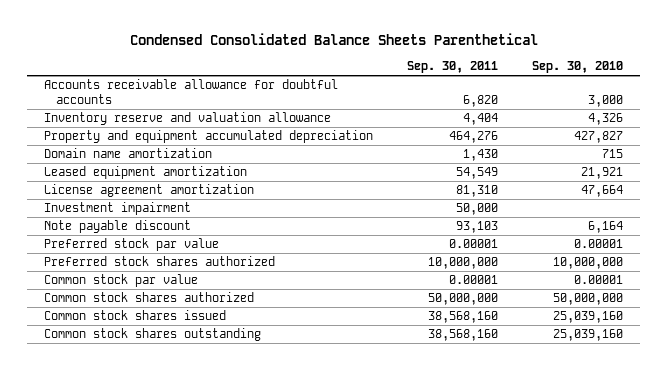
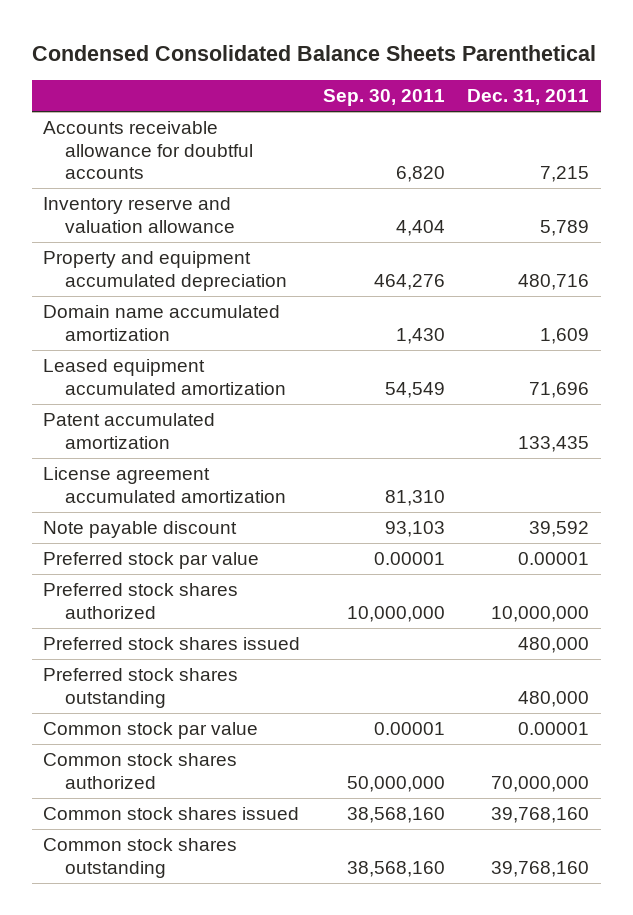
[532,61,624,74] Sep. 30, 2010 -> none
none -> [467,89,590,106] Dec. 31, 2011
[44,202,192,216] Investment impairment -> none
[44,148,213,159] Domain name amortization -> [43,305,281,341] Domain name accumulated amortization
[44,166,248,180] Leased equipment amortization -> [43,359,286,395] Leased equipment accumulated amortization
none -> [43,413,216,449] Patent accumulated amortization
[44,184,255,198] License agreement amortization -> [43,467,286,503] License agreement accumulated amortization
none -> [43,637,301,651] Preferred stock shares issued
none -> [43,668,239,708] Preferred stock shares outstanding

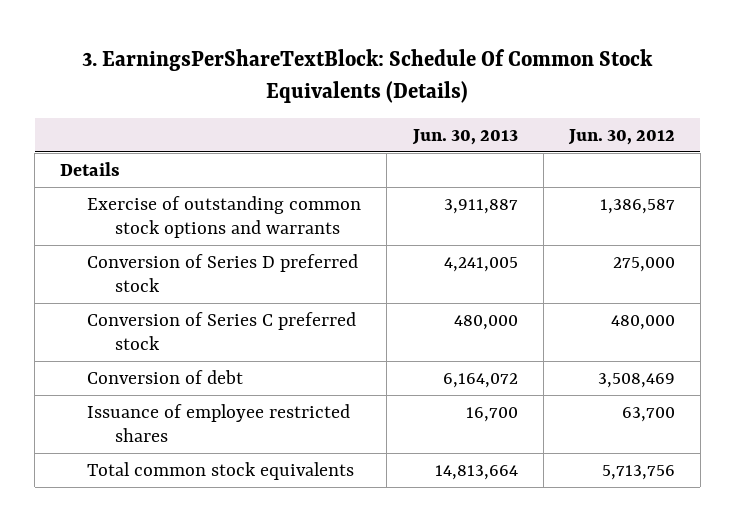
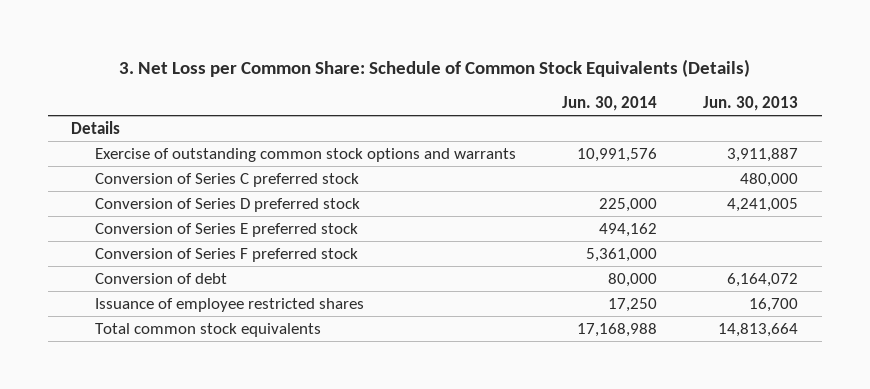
[82,49,654,103] 3. EarningsPerShareTextBlock: Schedule Of Common Stock Equivalents (Details) -> [118,58,750,77] 3. Net Loss per Common Share: Schedule of Common Stock Equivalents (Details)
[567,128,675,145] Jun. 30, 2012 -> none
none -> [562,96,658,112] Jun. 30, 2014
[87,253,359,292] Conversion of Series D preferred stock -> [95,197,361,212] Conversion of Series D preferred stock
none -> [95,222,359,237] Conversion of Series E preferred stock
none -> [95,247,359,262] Conversion of Series F preferred stock

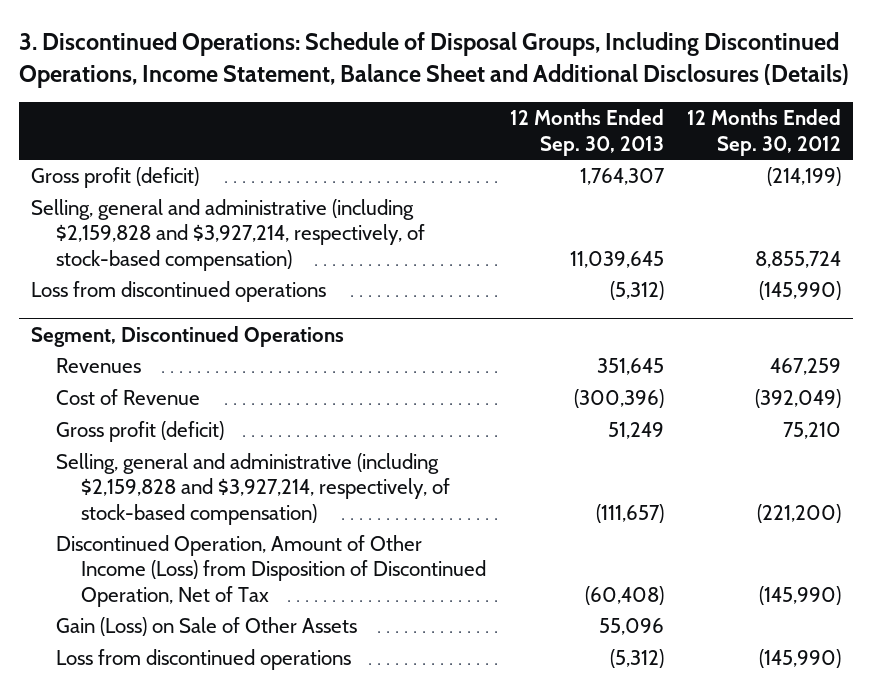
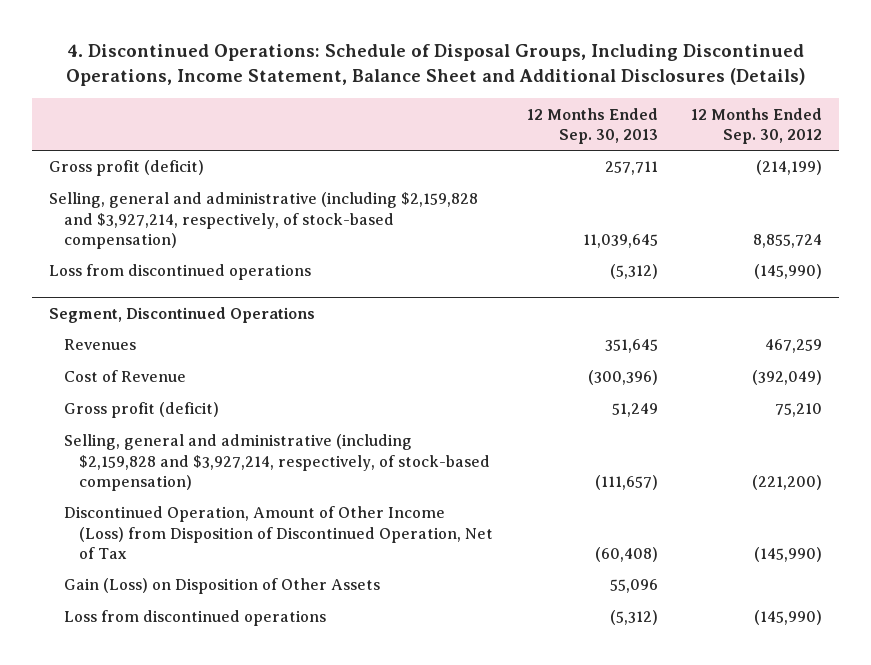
[18,32,849,89] 3. Discontinued Operations: Schedule of Disposal Groups, Including Discontinued Operations, Income Statement, Balance Sheet and Additional Disclosures (Details) -> [65,44,806,87] 4. Discontinued Operations: Schedule of Disposal Groups, Including Discontinued Operations, Income Statement, Balance Sheet and Additional Disclosures (Details)
[579,167,665,185] 1,764,307 -> [604,161,658,176] 257,711
[55,616,357,636] Gain (Loss) on Sale of Other Assets -> [63,578,380,595] Gain (Loss) on Disposition of Other Assets

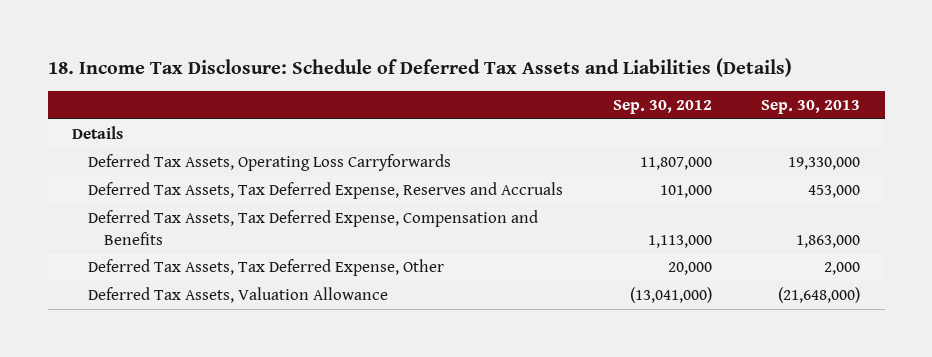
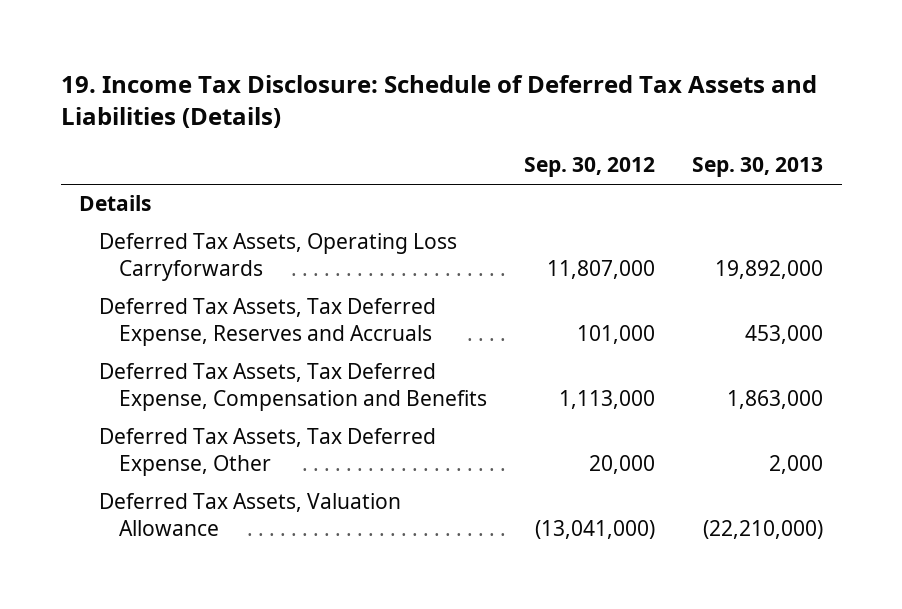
[47,57,792,77] 18. Income Tax Disclosure: Schedule of Deferred Tax Assets and Liabilities (Details) -> [60,75,817,129] 19. Income Tax Disclosure: Schedule of Deferred Tax Assets and Liabilities (Details)
[788,157,861,171] 19,330,000 -> [715,260,824,280] 19,892,000
[778,287,861,304] (21,648,000) -> [703,520,824,540] (22,210,000)

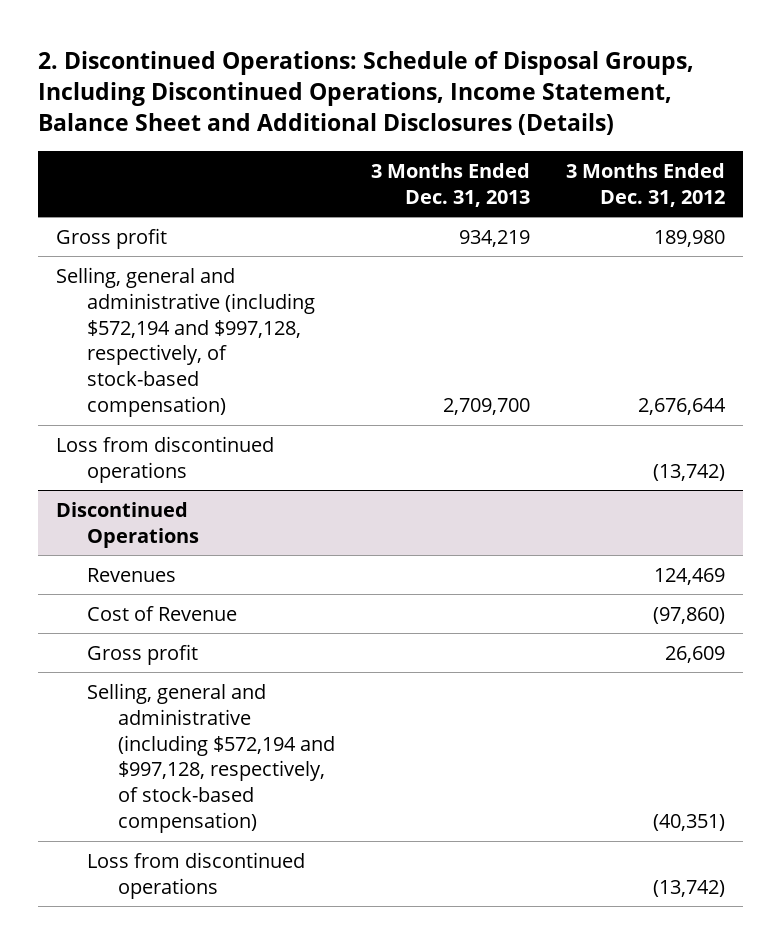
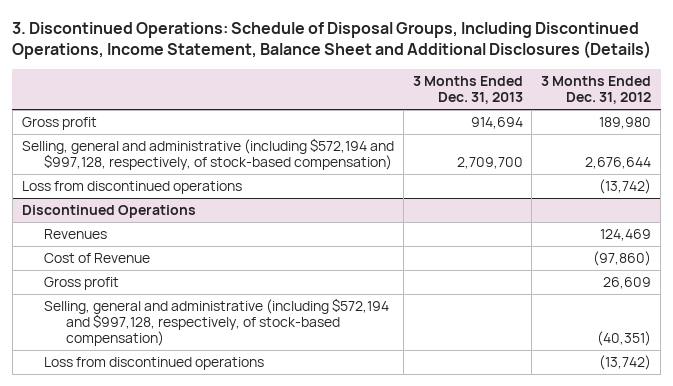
[37,50,694,135] 2. Discontinued Operations: Schedule of Disposal Groups, Including Discontinued Operations, Income Statement, Balance Sheet and Additional Disclosures (Details) -> [12,21,652,60] 3. Discontinued Operations: Schedule of Disposal Groups, Including Discontinued Operations, Income Statement, Balance Sheet and Additional Disclosures (Details)
[458,229,530,247] 934,219 -> [470,117,523,130] 914,694

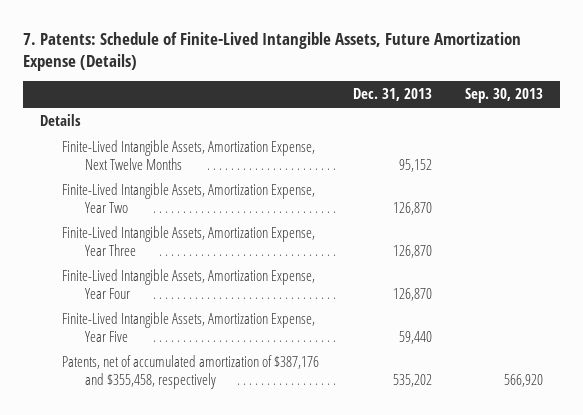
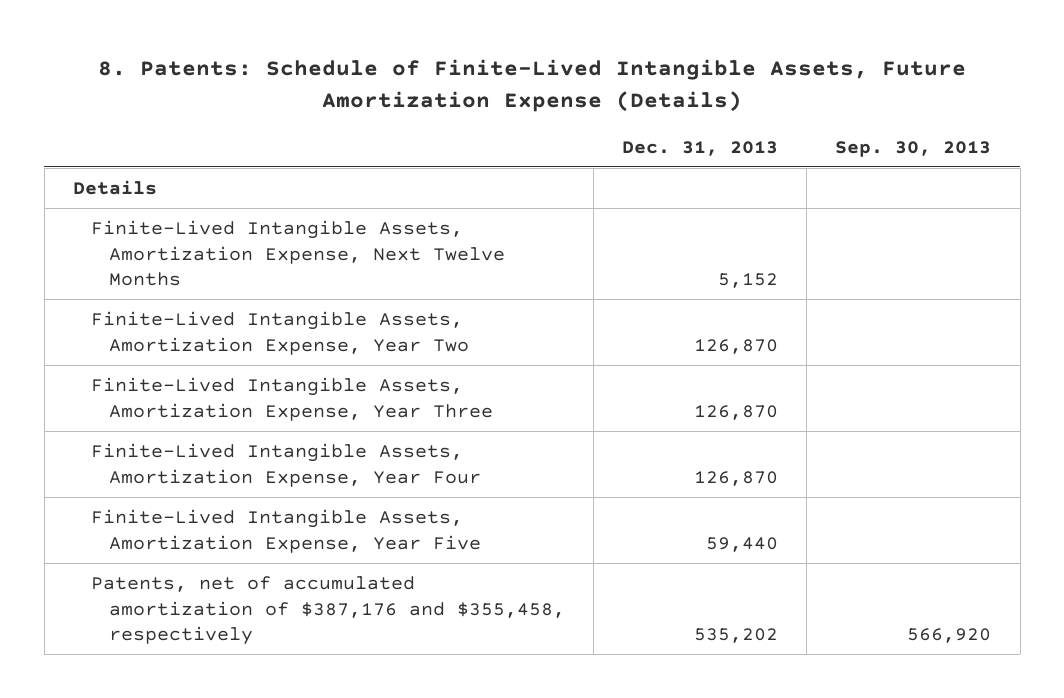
[22,32,521,72] 7. Patents: Schedule of Finite-Lived Intangible Assets, Future Amortization Expense (Details) -> [98,59,967,112] 8. Patents: Schedule of Finite-Lived Intangible Assets, Future Amortization Expense (Details)
[398,158,432,172] 95,152 -> [717,273,778,289] 5,152

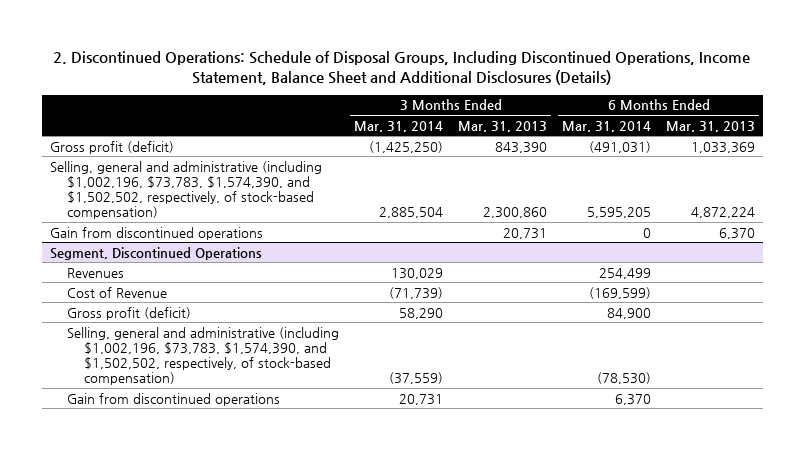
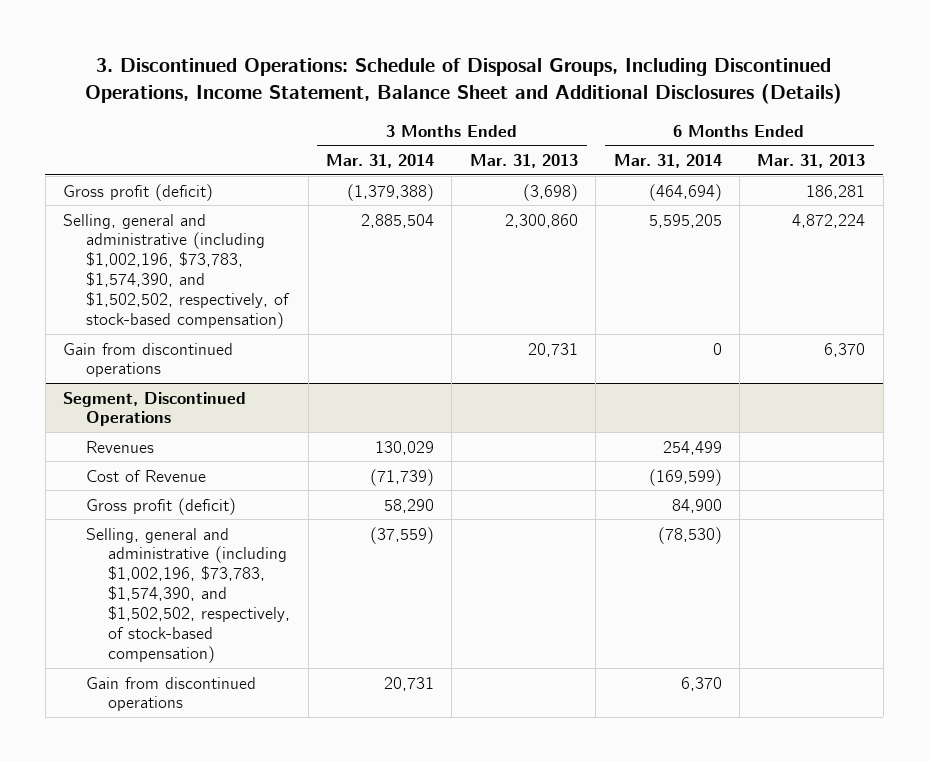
[53,50,751,85] 2. Discontinued Operations: Schedule of Disposal Groups, Including Discontinued Operations, Income Statement, Balance Sheet and Additional Disclosures (Details) -> [85,58,843,104] 3. Discontinued Operations: Schedule of Disposal Groups, Including Discontinued Operations, Income Statement, Balance Sheet and Additional Disclosures (Details)
[369,140,444,153] (1,425,250) -> [347,183,435,201] (1,379,388)
[495,141,548,153] 843,390 -> [522,183,578,201] (3,698)
[589,140,652,153] (491,031) -> [648,183,722,201] (464,694)
[691,141,756,153] 1,033,369 -> [806,184,866,199] 186,281

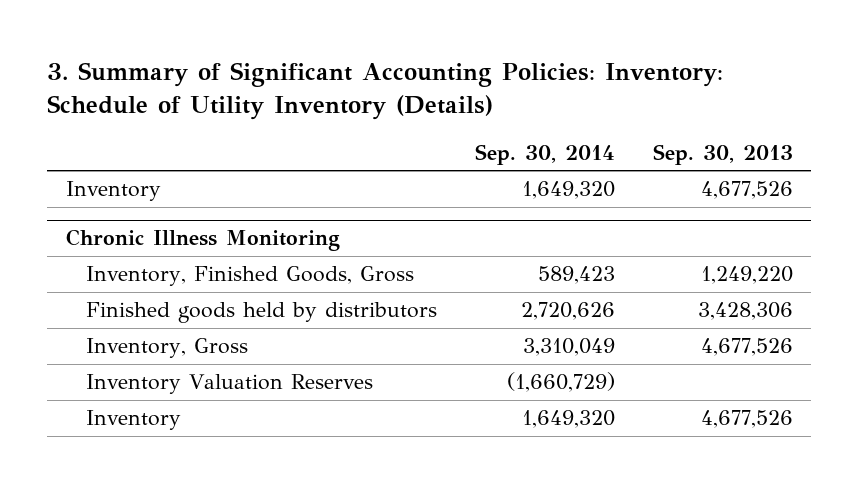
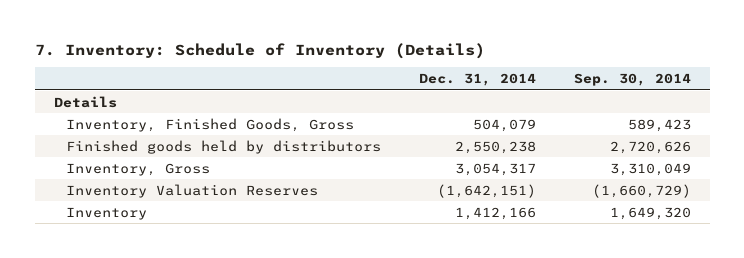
[47,62,724,121] 3. Summary of Significant Accounting Policies: Inventory: Schedule of Utility Inventory (Details) -> [34,42,485,59] 7. Inventory: Schedule of Inventory (Details)
[652,143,793,165] Sep. 30, 2013 -> none
none -> [419,73,537,87] Dec. 31, 2014
[65,181,161,202] Inventory -> none
[65,229,340,252] Chronic Illness Monitoring -> none
none -> [53,95,117,108] Details

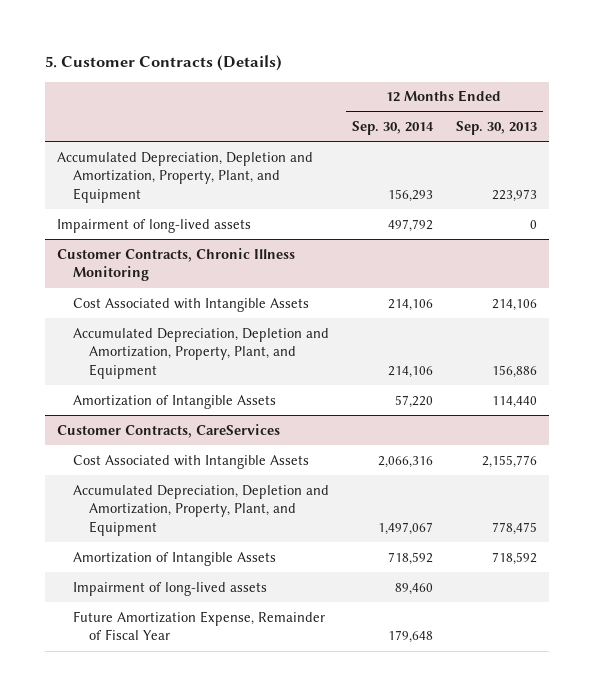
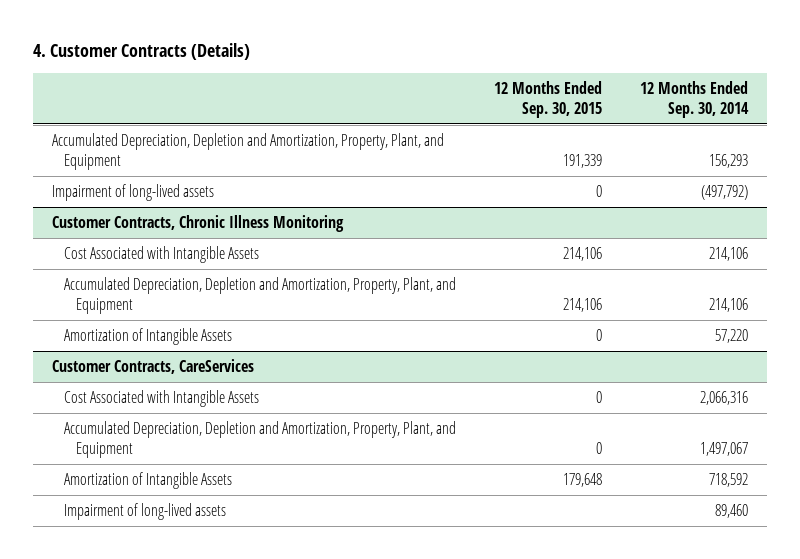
[44,55,282,72] 5. Customer Contracts (Details) -> [32,43,250,61] 4. Customer Contracts (Details)
[456,121,538,136] Sep. 30, 2013 -> none
none -> [494,81,603,119] 12 Months Ended Sep. 30, 2015
[387,218,433,232] 497,792 -> [701,184,749,200] (497,792)
[72,610,325,641] Future Amortization Expense, Remainder of Fiscal Year -> none

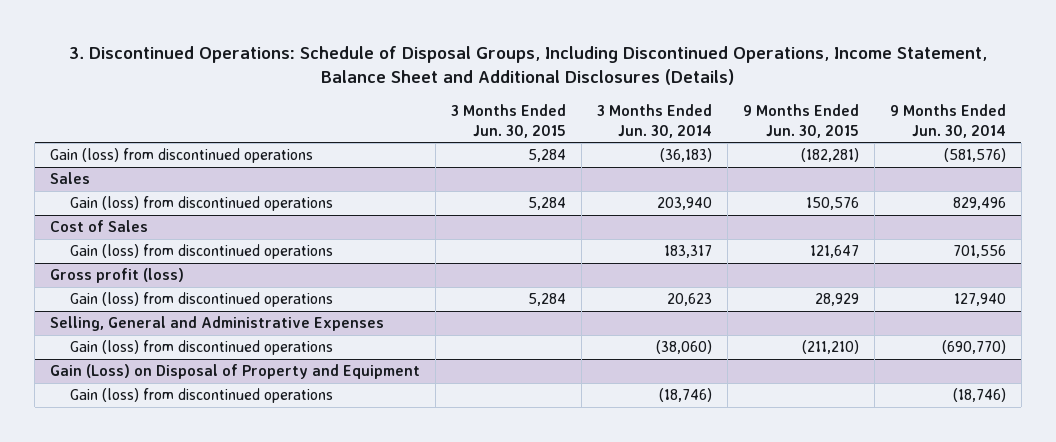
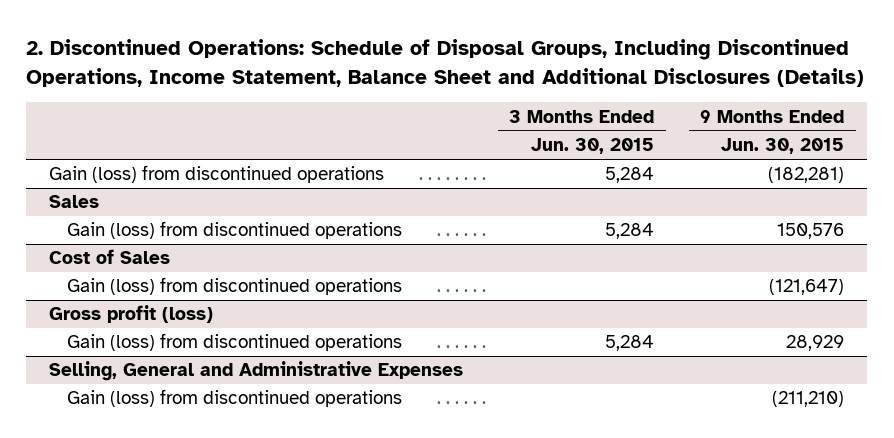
[68,45,987,86] 3. Discontinued Operations: Schedule of Disposal Groups, Including Discontinued Operations, Income Statement, Balance Sheet and Additional Disclosures (Details) -> [26,39,865,87] 2. Discontinued Operations: Schedule of Disposal Groups, Including Discontinued Operations, Income Statement, Balance Sheet and Additional Disclosures (Details)
[596,103,712,138] 3 Months Ended Jun. 30, 2014 -> none
[889,103,1006,138] 9 Months Ended Jun. 30, 2014 -> none
[809,245,859,259] 121,647 -> [769,279,845,296] (121,647)
[50,364,421,380] Gain (Loss) on Disposal of Property and Equipment -> none
[70,388,334,404] Gain (loss) from discontinued operations -> none

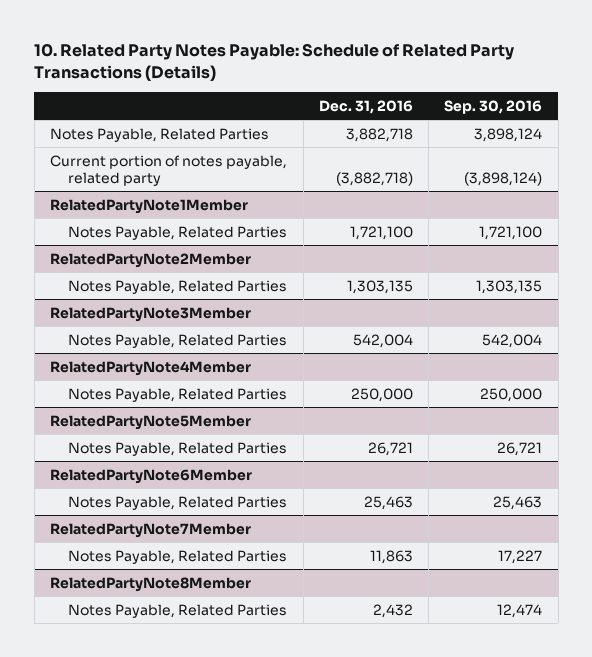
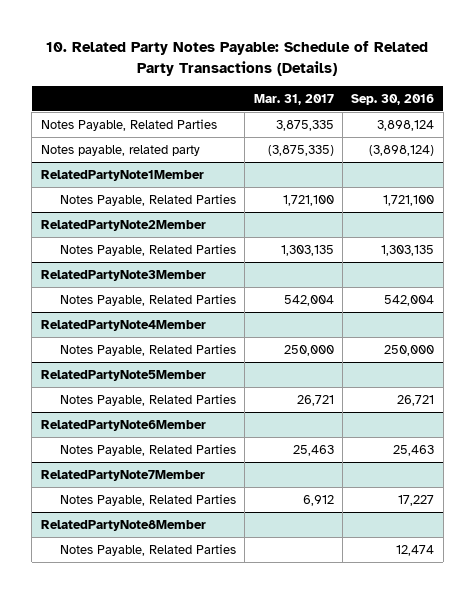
[318,99,413,114] Dec. 31, 2016 -> none
none -> [253,93,334,105] Mar. 31, 2017
[49,154,287,186] Current portion of notes payable, related party -> [40,144,200,156] Notes payable, related party

